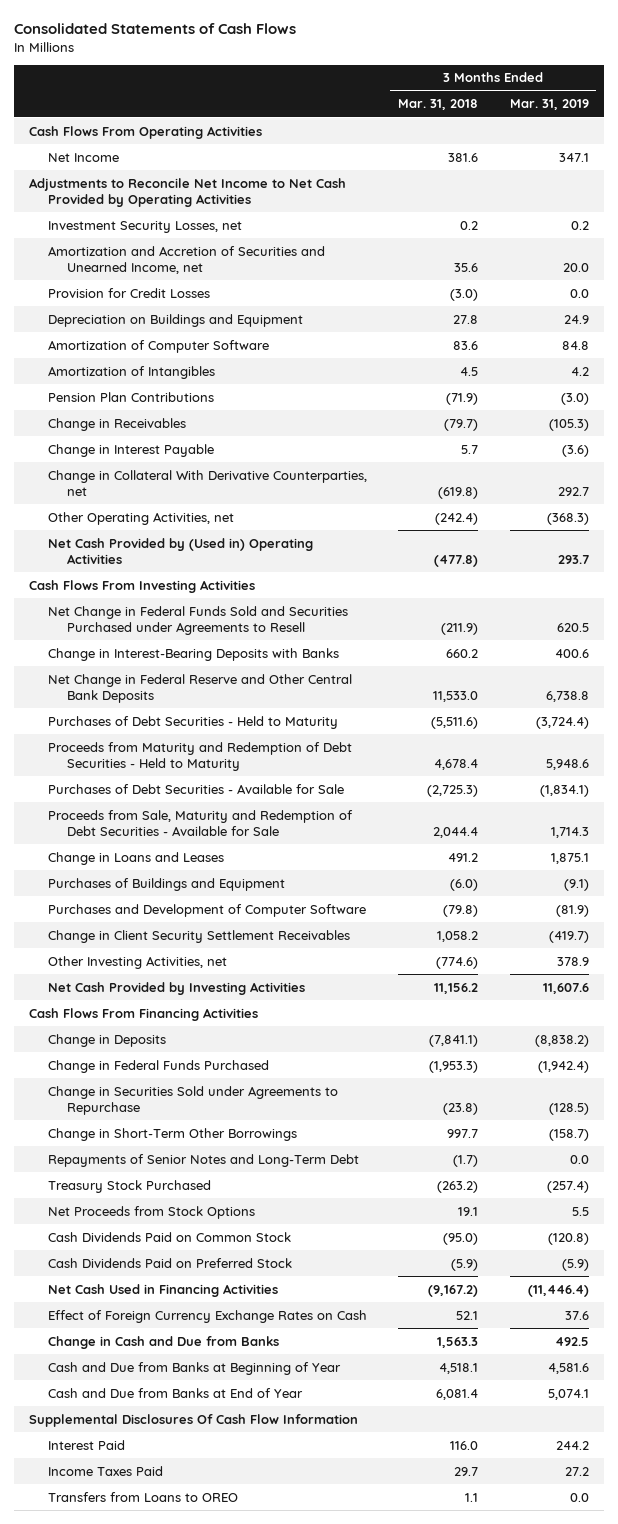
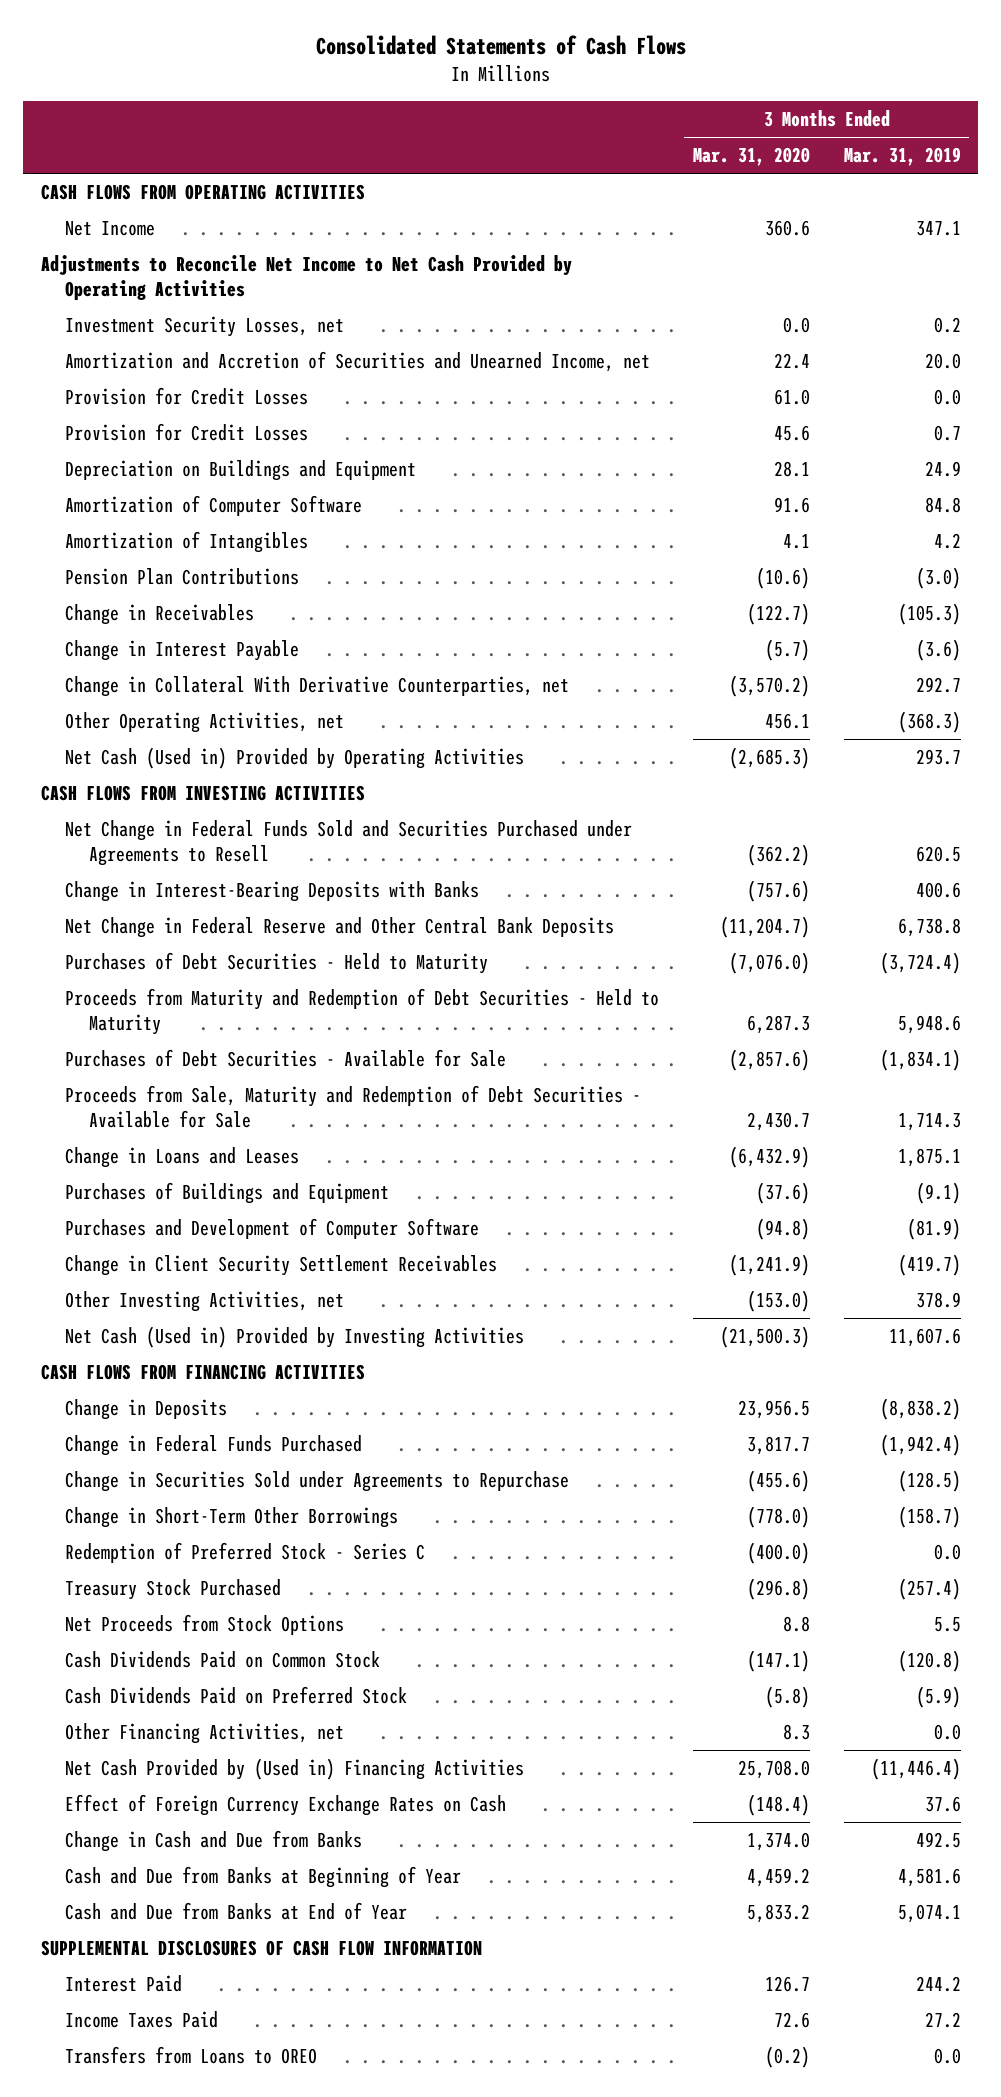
[398,99,479,111] Mar. 31, 2018 -> none
none -> [692,147,810,167] Mar. 31, 2020
[29,125,263,139] Cash Flows From Operating Activities -> [40,184,365,201] CASH FLOWS FROM OPERATING ACTIVITIES
none -> [64,423,308,442] Provision for Credit Losses
[48,537,314,564] Net Cash Provided by (Used in) Operating Activities -> [64,747,524,770] Net Cash (Used in) Provided by Operating Activities
[29,579,256,593] Cash Flows From Investing Activities -> [40,785,365,802] CASH FLOWS FROM INVESTING ACTIVITIES
[48,981,306,995] Net Cash Provided by Investing Activities -> [64,1326,524,1349] Net Cash (Used in) Provided by Investing Activities
[29,1007,259,1021] Cash Flows From Financing Activities -> [40,1364,365,1381] CASH FLOWS FROM FINANCING ACTIVITIES
[48,1153,360,1167] Repayments of Senior Notes and Long-Term Debt -> none
none -> [64,1542,425,1564] Redemption of Preferred Stock - Series C
none -> [64,1723,344,1745] Other Financing Activities, net
[48,1283,279,1297] Net Cash Used in Financing Activities -> [64,1758,524,1781] Net Cash Provided by (Used in) Financing Activities
[29,1413,359,1427] Supplemental Disclosures Of Cash Flow Information -> [40,1940,482,1957] SUPPLEMENTAL DISCLOSURES OF CASH FLOW INFORMATION

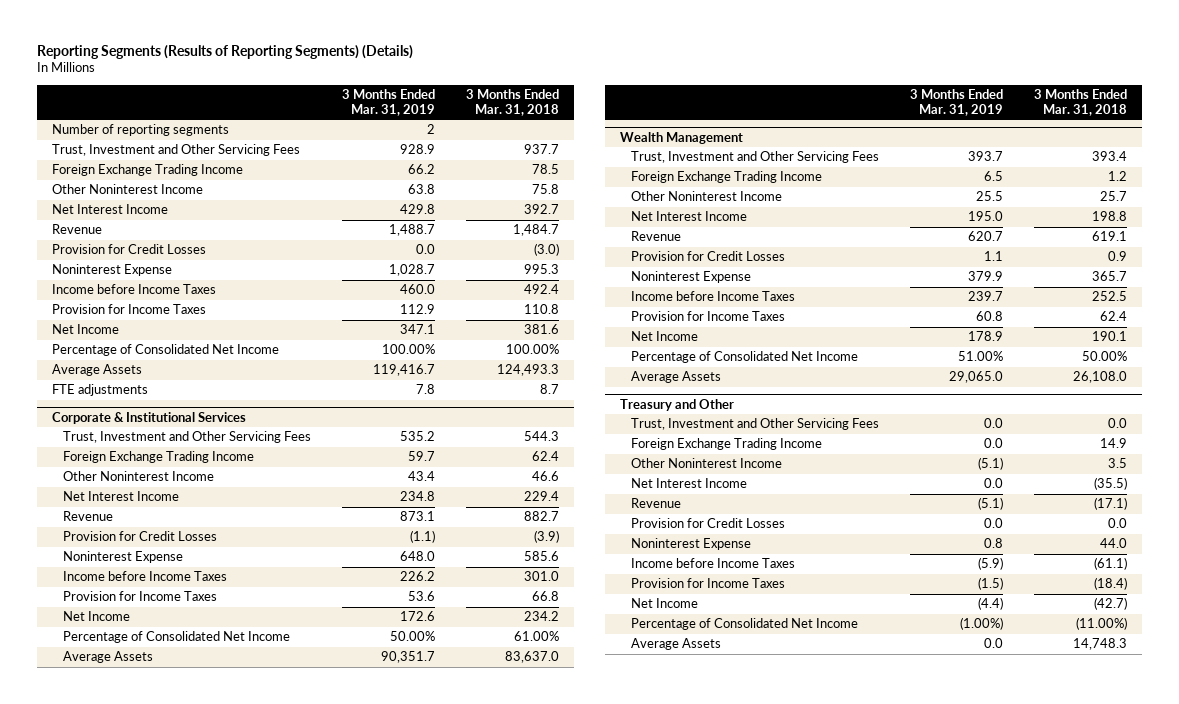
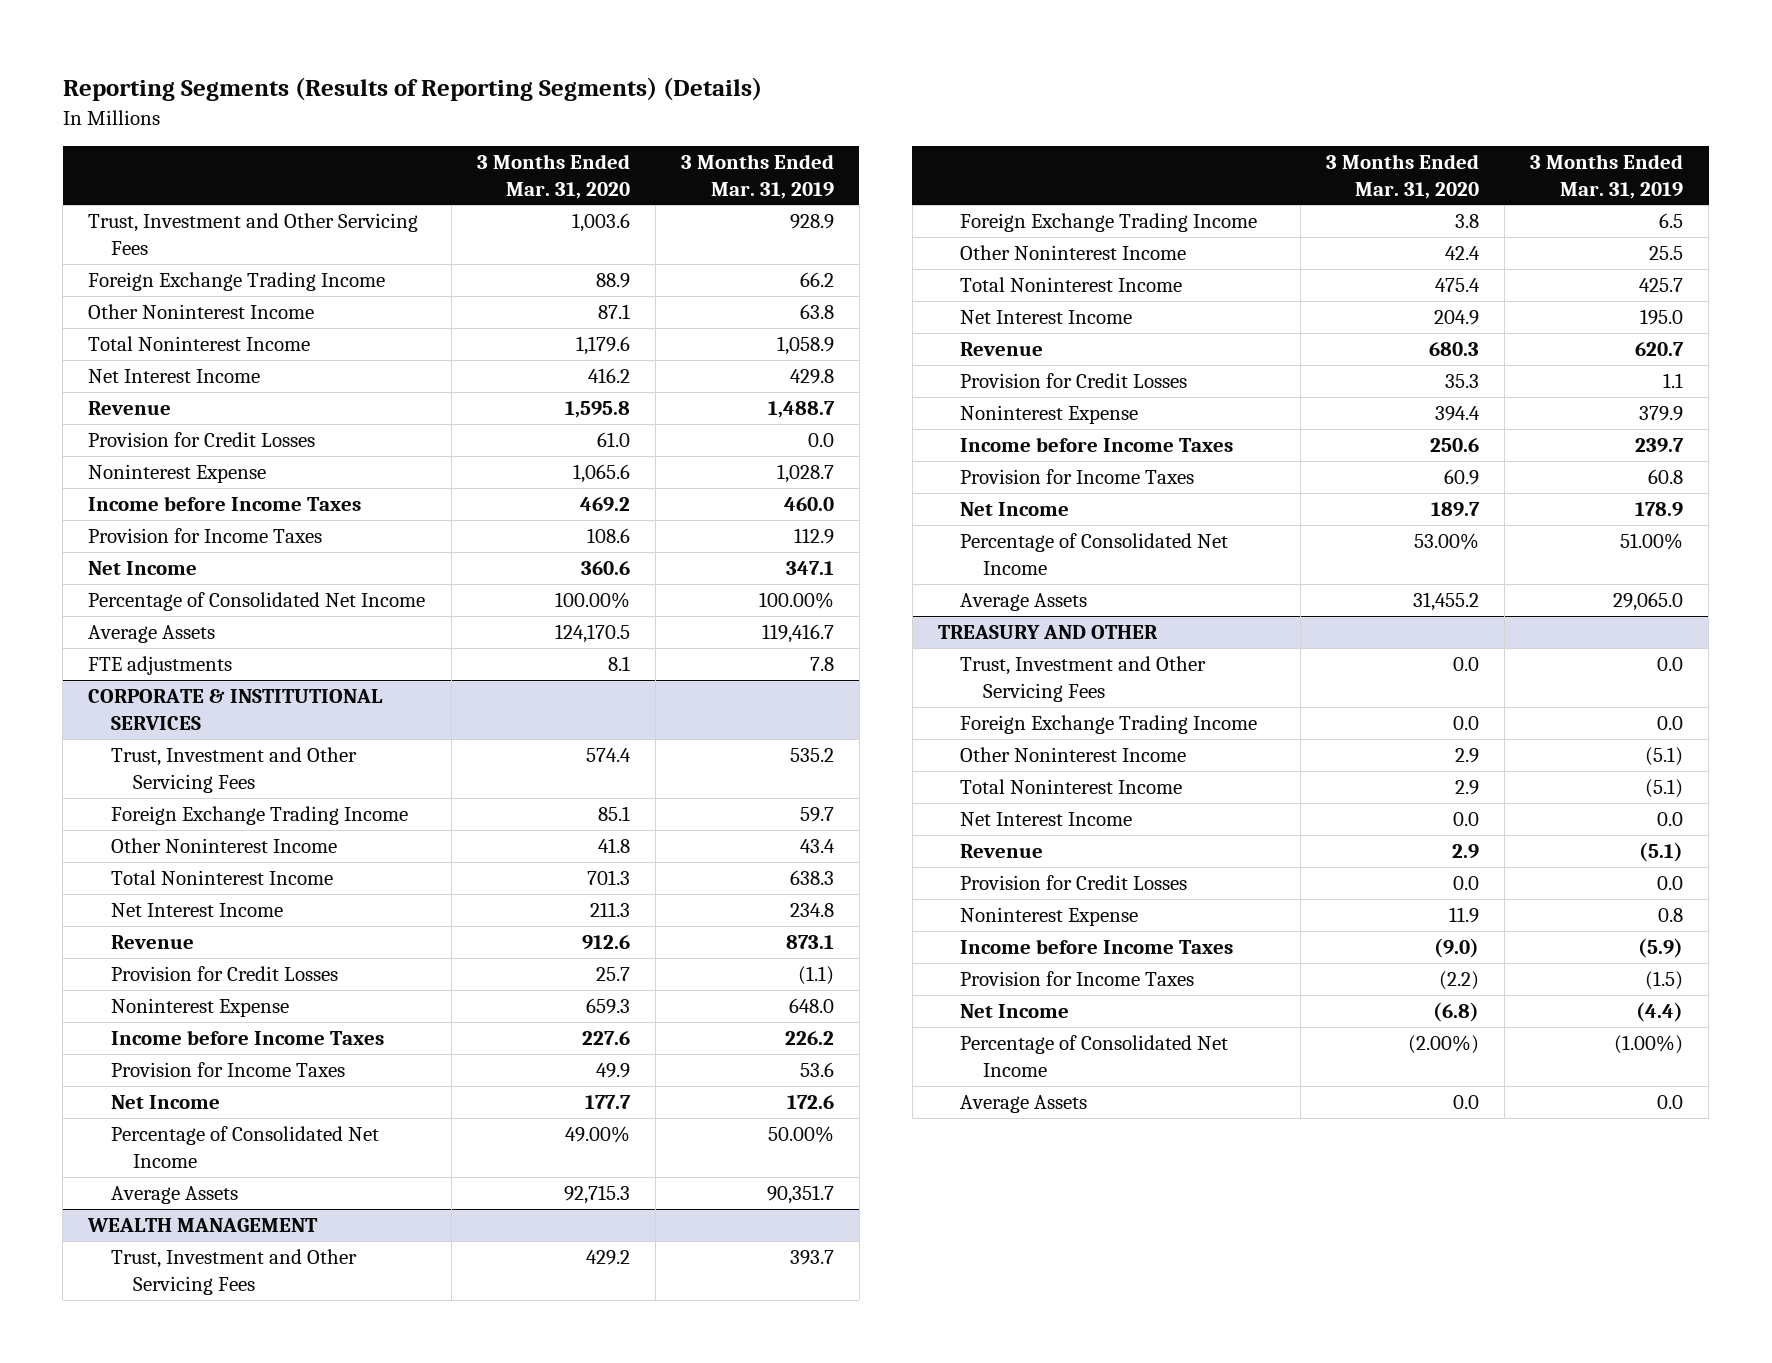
[465,89,559,116] 3 Months Ended Mar. 31, 2018 -> none
none -> [476,154,630,199] 3 Months Ended Mar. 31, 2020
[51,124,229,137] Number of reporting segments -> none
none -> [88,336,311,352] Total Noninterest Income
[51,411,246,424] Corporate & Institutional Services -> [88,689,384,730] CORPORATE & INSTITUTIONAL SERVICES
none -> [110,870,333,886] Total Noninterest Income
[620,131,744,144] Wealth Management -> [87,1218,319,1233] WEALTH MANAGEMENT
none -> [960,277,1183,293] Total Noninterest Income
[620,398,735,411] Treasury and Other -> [937,625,1158,640] TREASURY AND OTHER
none -> [960,779,1183,795] Total Noninterest Income

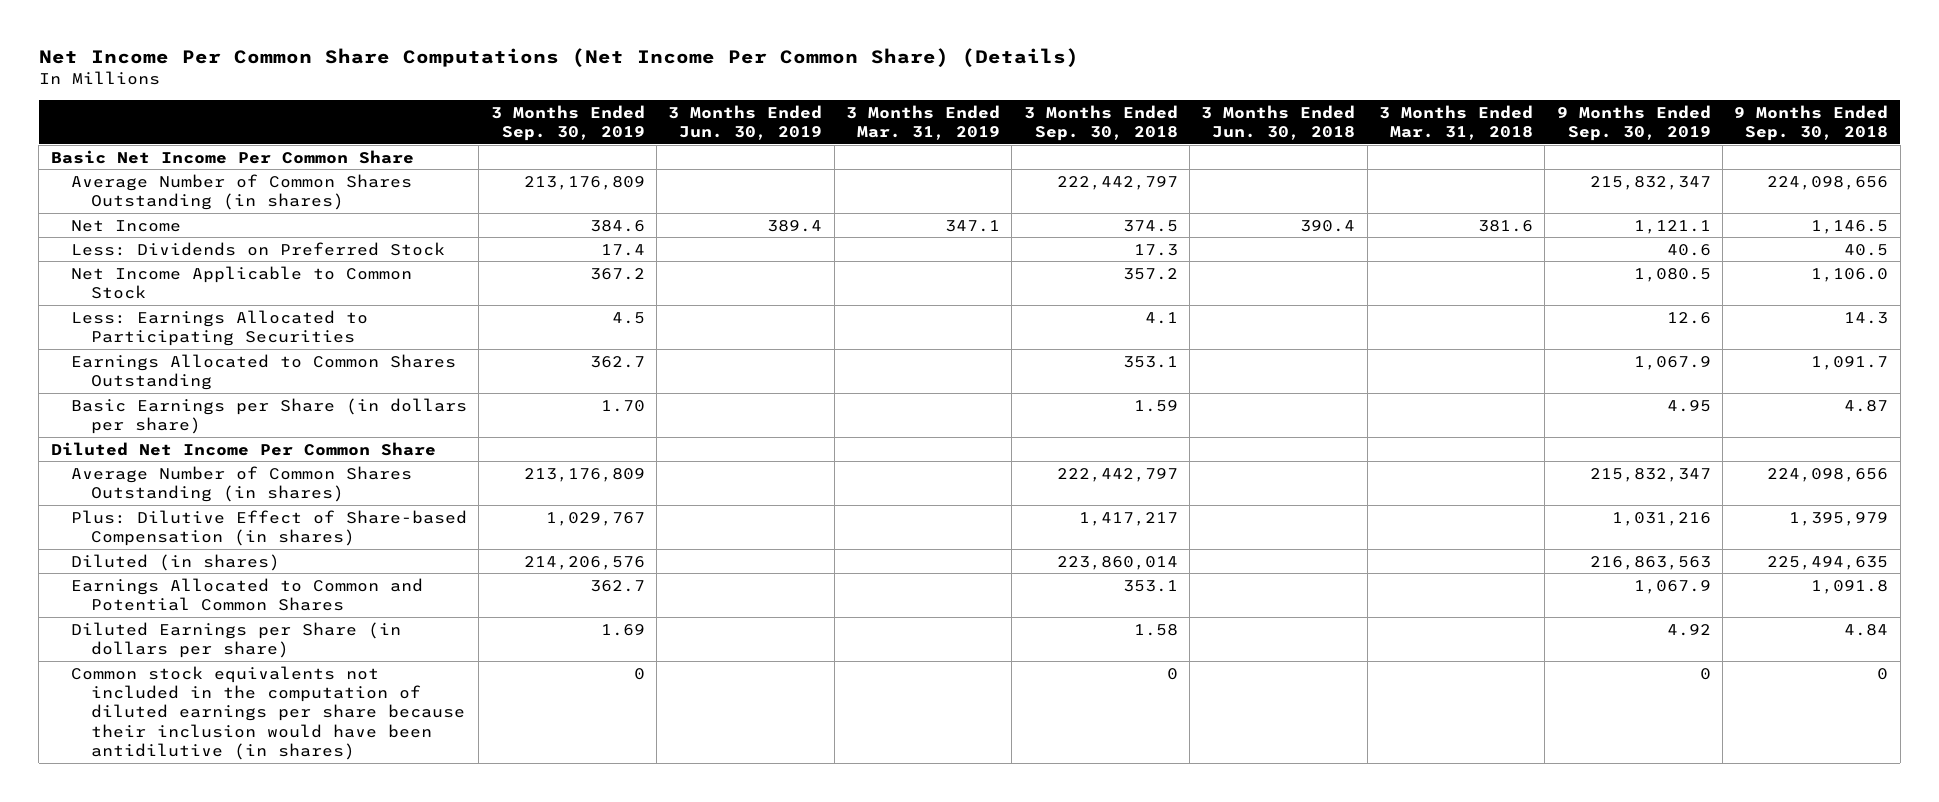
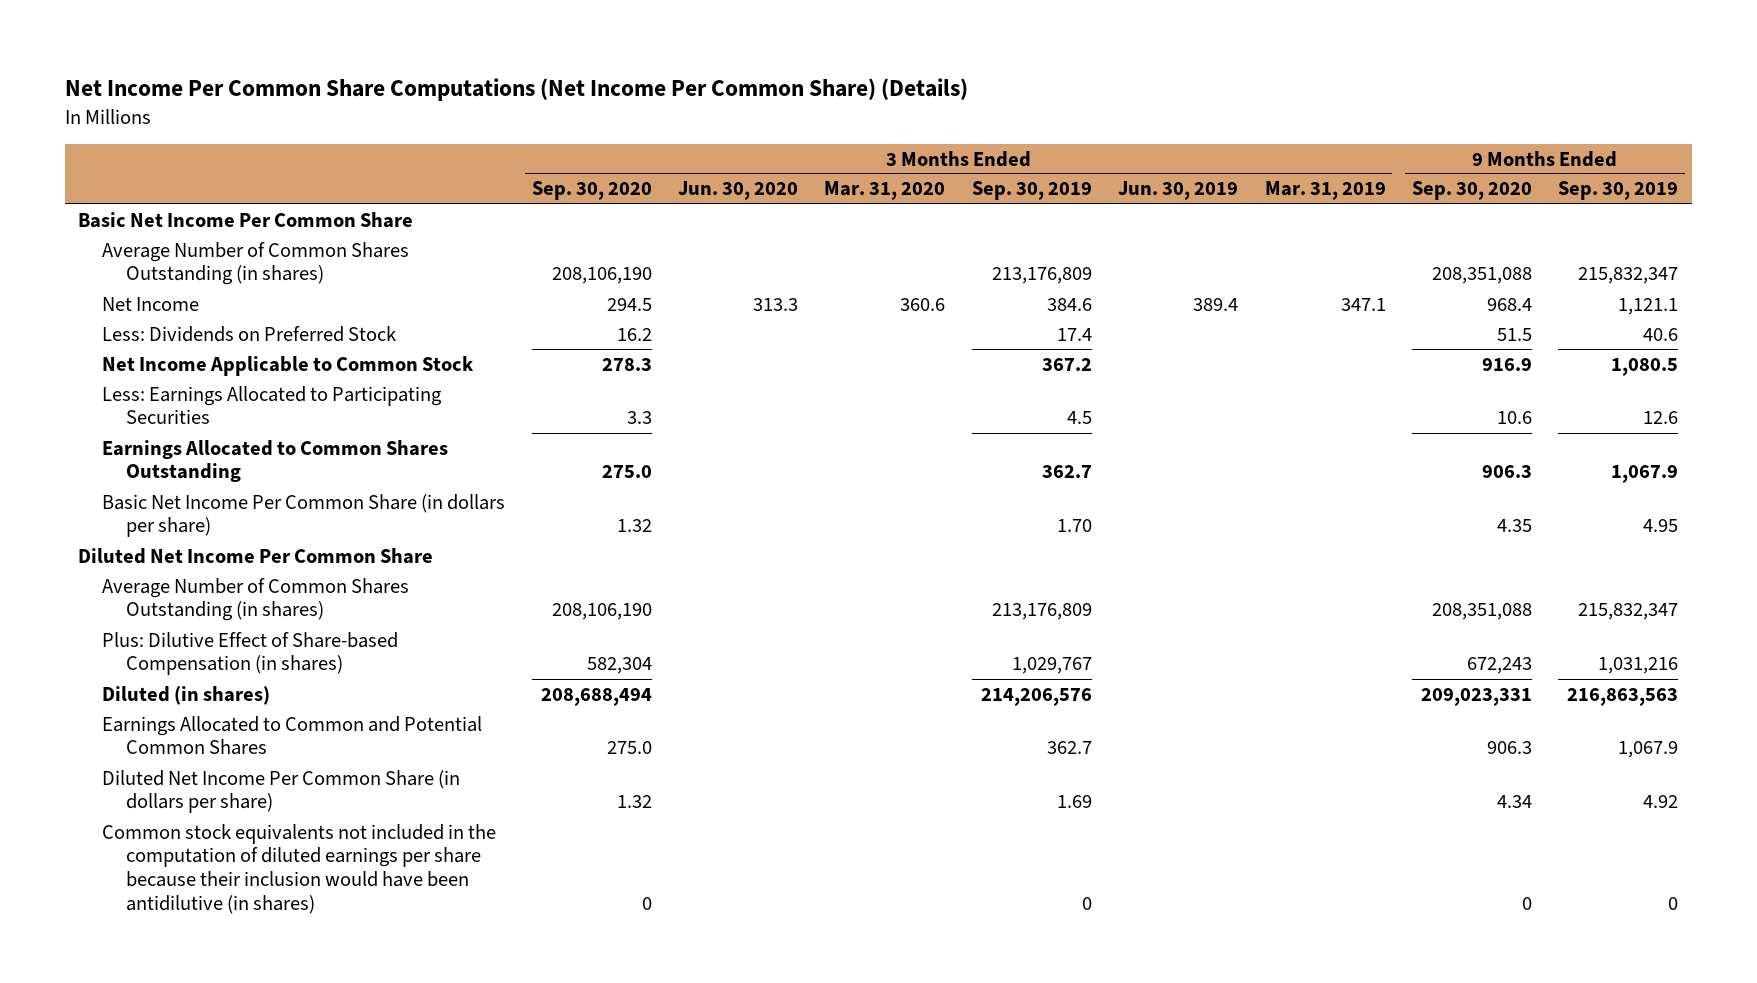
[1023,104,1178,142] 3 Months Ended Sep. 30, 2018 -> none
[1201,104,1356,141] 3 Months Ended Jun. 30, 2018 -> none
[1379,104,1534,141] 3 Months Ended Mar. 31, 2018 -> none
[1734,104,1889,142] 9 Months Ended Sep. 30, 2018 -> none
none -> [531,181,652,201] Sep. 30, 2020
none -> [678,181,799,201] Jun. 30, 2020
none -> [824,181,946,201] Mar. 31, 2020
none -> [1412,181,1533,201] Sep. 30, 2020
[70,397,467,435] Basic Earnings per Share (in dollars per share) -> [102,493,506,538] Basic Net Income Per Common Share (in dollars per share)
[70,621,401,659] Diluted Earnings per Share (in dollars per share) -> [102,769,461,814] Diluted Net Income Per Common Share (in dollars per share)

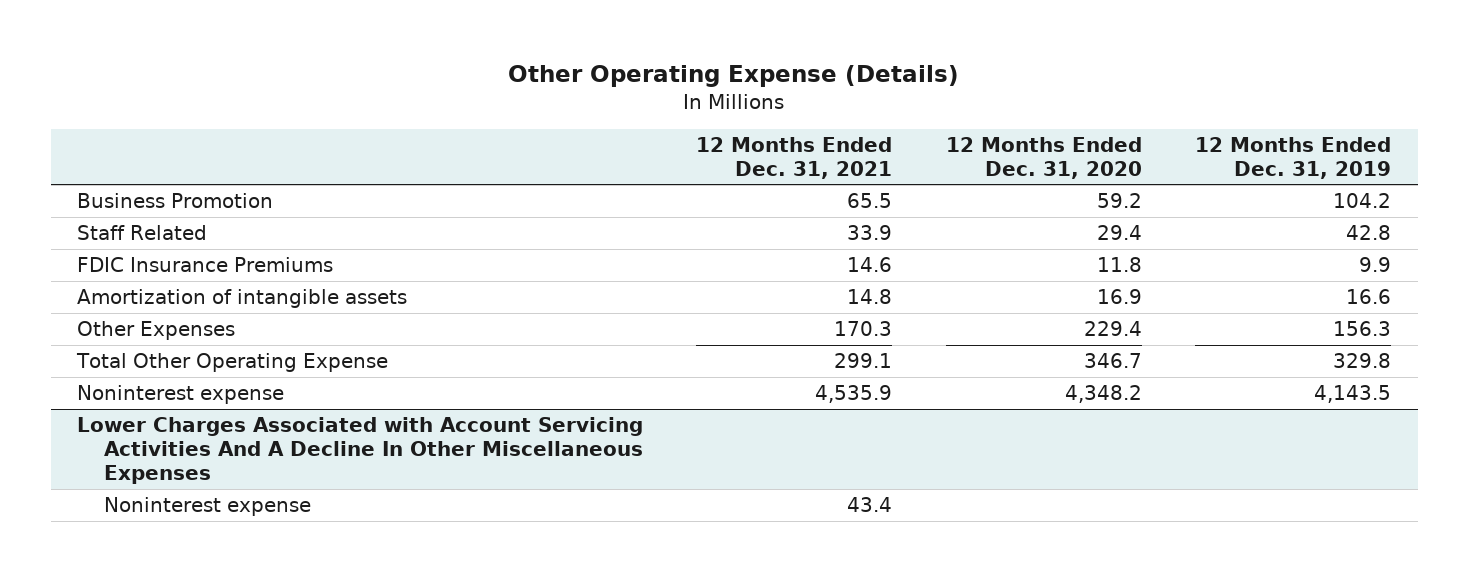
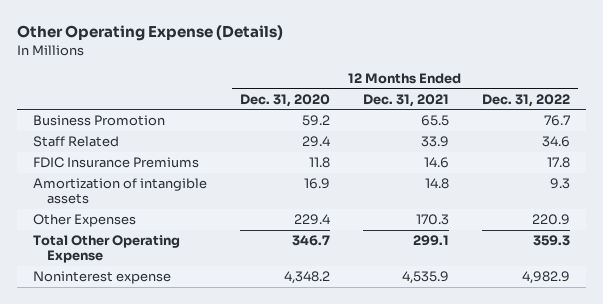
[1194,136,1391,179] 12 Months Ended Dec. 31, 2019 -> none
none -> [481,93,570,107] Dec. 31, 2022
[77,417,644,485] Lower Charges Associated with Account Servicing Activities And A Decline In Other Miscellaneous Expenses -> none
[104,497,312,517] Noninterest expense -> none

